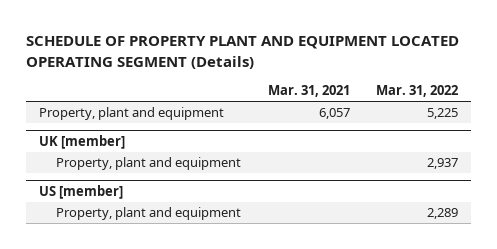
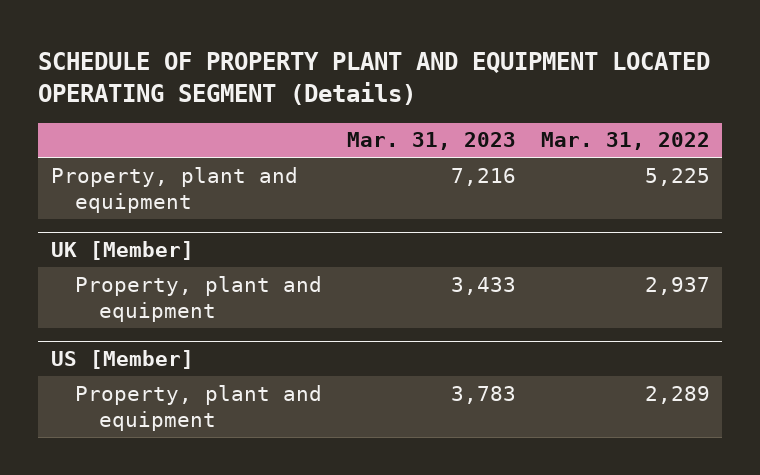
[267,85,350,98] Mar. 31, 2021 -> none
none -> [346,132,516,151] Mar. 31, 2023
[39,135,126,150] UK [member] -> [50,240,194,260] UK [Member]
[39,185,124,200] US [member] -> [50,349,194,369] US [Member]

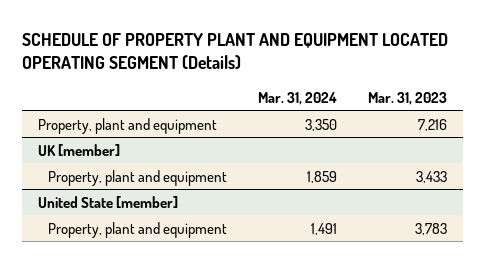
[540,132,710,151] Mar. 31, 2022 -> none
none -> [258,91,338,105] Mar. 31, 2024
[50,240,194,260] UK [Member] -> [37,143,120,156] UK [member]
[50,349,194,369] US [Member] -> [37,195,178,208] United State [member]

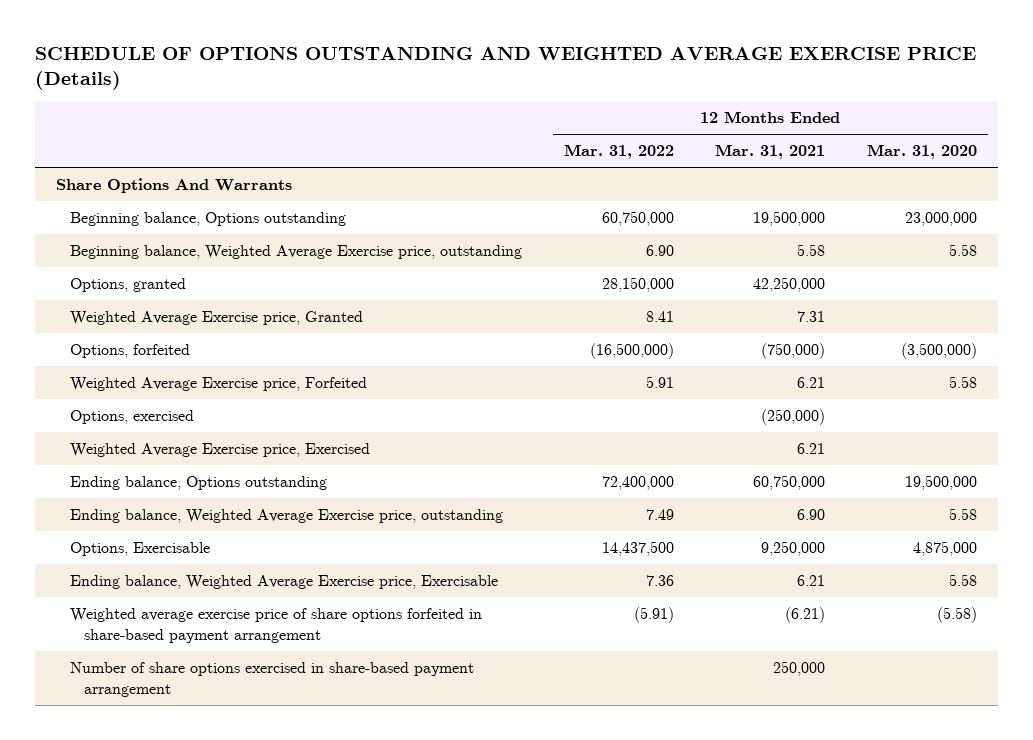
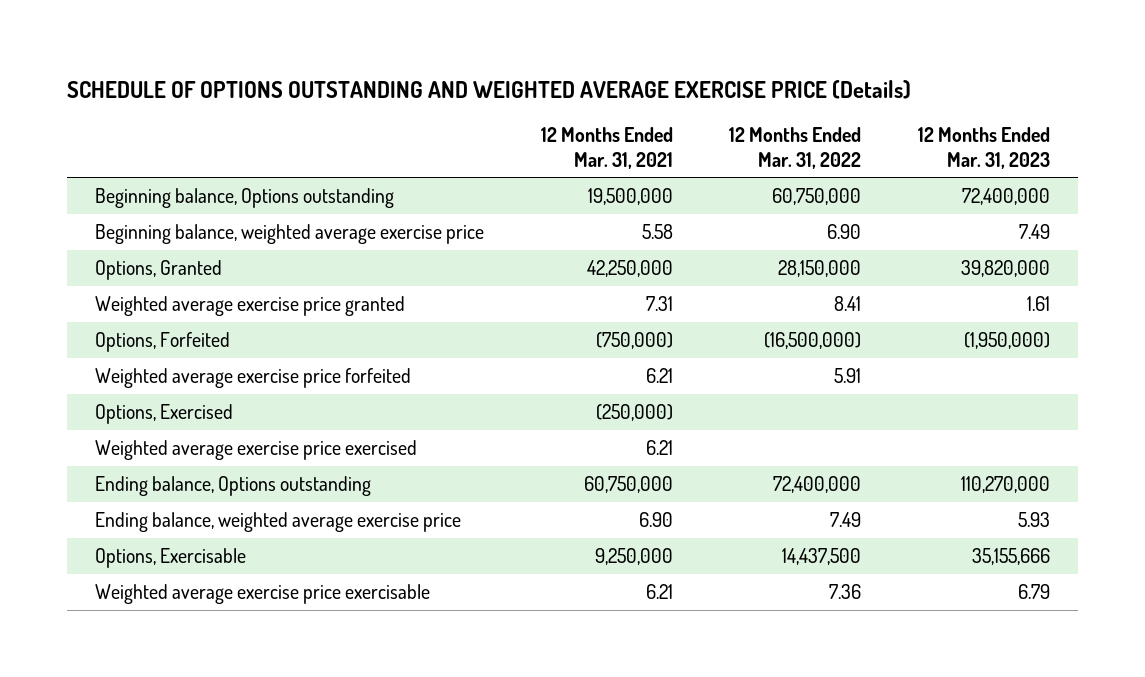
[867,144,978,160] Mar. 31, 2020 -> none
none -> [917,127,1050,169] 12 Months Ended Mar. 31, 2023
[55,178,292,194] Share Options And Warrants -> none
[69,245,522,260] Beginning balance, Weighted Average Exercise price, outstanding -> [95,224,485,245] Beginning balance, weighted average exercise price
[69,278,186,293] Options, granted -> [95,260,223,281] Options, Granted
[69,311,363,326] Weighted Average Exercise price, Granted -> [95,296,406,317] Weighted average exercise price granted
[69,344,190,359] Options, forfeited -> [95,332,231,353] Options, Forfeited
[69,377,367,392] Weighted Average Exercise price, Forfeited -> [95,368,412,389] Weighted average exercise price forfeited
[69,410,194,425] Options, exercised -> [95,404,234,425] Options, Exercised
[69,443,370,458] Weighted Average Exercise price, Exercised -> [95,440,418,461] Weighted average exercise price exercised
[69,509,503,524] Ending balance, Weighted Average Exercise price, outstanding -> [95,512,462,533] Ending balance, weighted average exercise price
[69,608,482,643] Weighted average exercise price of share options forfeited in share-based payment arrangement -> none
[69,662,474,697] Number of share options exercised in share-based payment arrangement -> none
[69,575,498,590] Ending balance, Weighted Average Exercise price, Exercisable -> [95,584,431,605] Weighted average exercise price exercisable

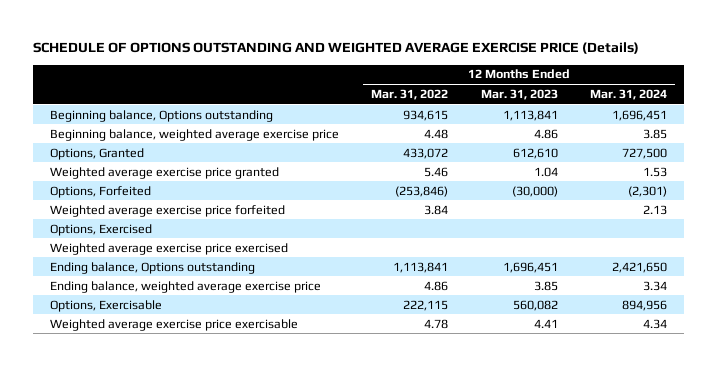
[540,127,673,169] 12 Months Ended Mar. 31, 2021 -> none
none -> [590,88,668,100] Mar. 31, 2024
[772,188,862,206] 60,750,000 -> [403,109,449,121] 934,615
[961,188,1050,206] 72,400,000 -> [502,109,558,121] 1,113,841
[827,224,862,240] 6.90 -> [424,128,449,139] 4.48
[1018,224,1050,240] 7.49 -> [533,128,558,139] 4.86
[778,260,862,278] 28,150,000 -> [403,147,449,159] 433,072
[960,260,1050,278] 39,820,000 -> [512,147,558,159] 612,610
[834,296,862,312] 8.41 -> [424,166,449,177] 5.46
[1026,296,1050,312] 1.61 -> [533,166,558,177] 1.04
[764,332,862,350] (16,500,000) -> [395,185,449,197] (253,846)
[963,332,1050,350] (1,950,000) -> [511,185,558,197] (30,000)
[834,368,862,384] 5.91 -> [424,204,449,215] 3.84
[773,476,862,494] 72,400,000 -> [393,261,449,273] 1,113,841
[960,476,1050,494] 110,270,000 -> [502,261,558,273] 1,696,451
[830,512,862,528] 7.49 -> [424,280,449,291] 4.86
[1017,512,1050,528] 5.93 -> [533,280,558,291] 3.85
[782,548,862,566] 14,437,500 -> [403,299,449,311] 222,115
[971,548,1050,566] 35,155,666 -> [512,299,558,311] 560,082
[829,584,862,600] 7.36 -> [424,318,449,329] 4.78
[1017,584,1050,600] 6.79 -> [533,318,558,328] 4.41

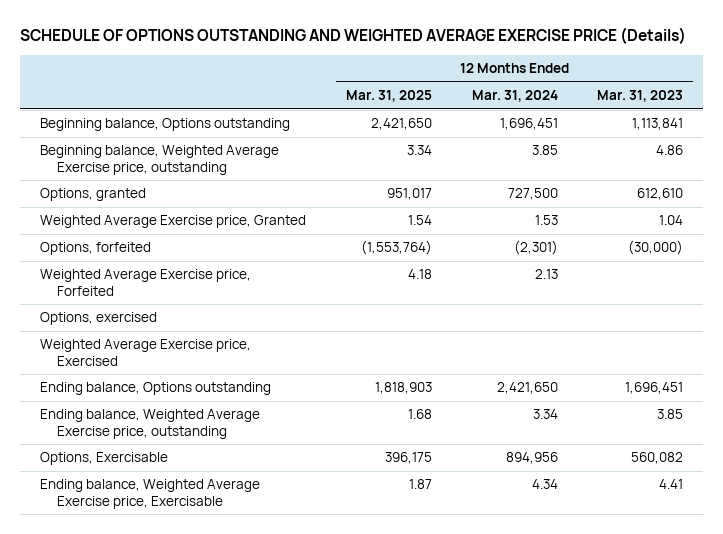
[371,88,449,100] Mar. 31, 2022 -> none
none -> [345,90,432,103] Mar. 31, 2025
[49,128,339,141] Beginning balance, weighted average exercise price -> [40,145,280,175] Beginning balance, Weighted Average Exercise price, outstanding
[49,147,144,160] Options, Granted -> [40,188,147,202] Options, granted
[49,166,279,179] Weighted average exercise price granted -> [40,215,307,229] Weighted Average Exercise price, Granted
[49,185,151,198] Options, Forfeited -> [40,242,152,256] Options, forfeited
[49,204,285,217] Weighted average exercise price forfeited -> [40,269,252,296] Weighted Average Exercise price, Forfeited
[49,223,152,236] Options, Exercised -> [40,312,158,326] Options, exercised
[49,242,288,255] Weighted average exercise price exercised -> [40,339,252,366] Weighted Average Exercise price, Exercised
[49,280,321,293] Ending balance, weighted average exercise price -> [40,409,261,439] Ending balance, Weighted Average Exercise price, outstanding
[49,318,298,331] Weighted average exercise price exercisable -> [40,479,261,509] Ending balance, Weighted Average Exercise price, Exercisable

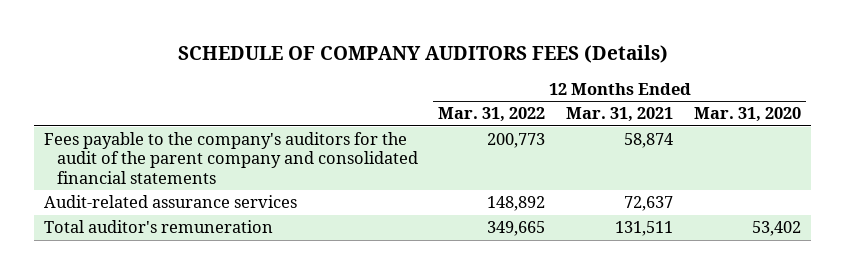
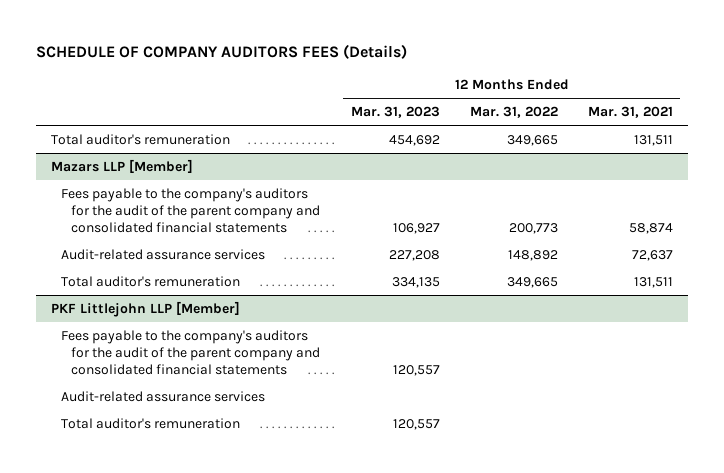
[693,107,801,123] Mar. 31, 2020 -> none
none -> [350,106,440,119] Mar. 31, 2023
none -> [51,133,231,145] Total auditor's remuneration
none -> [51,158,194,173] Mazars LLP [Member]
none -> [51,300,241,317] PKF Littlejohn LLP [Member]
none -> [61,329,321,375] Fees payable to the company's auditors for the audit of the parent company and consolidated financial statements
none -> [61,390,266,402] Audit-related assurance services
none -> [61,417,241,429] Total auditor's remuneration

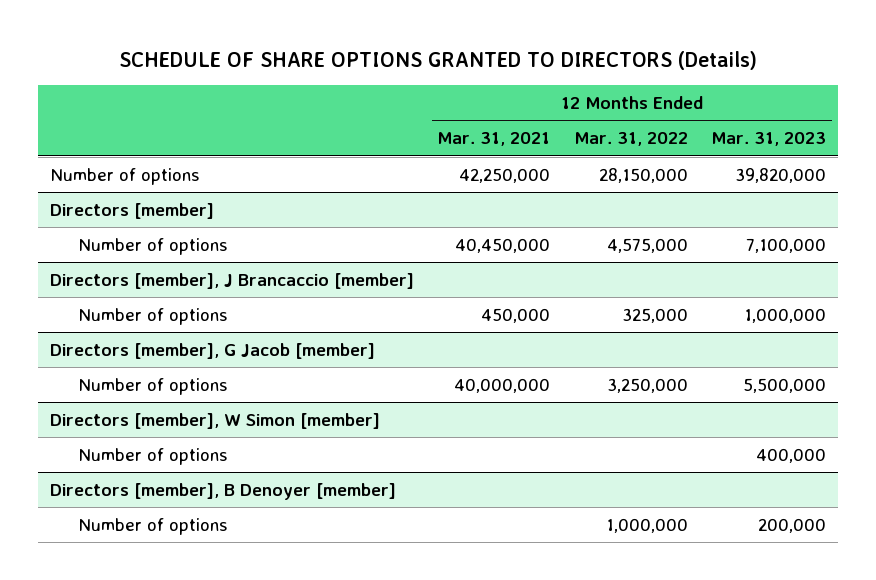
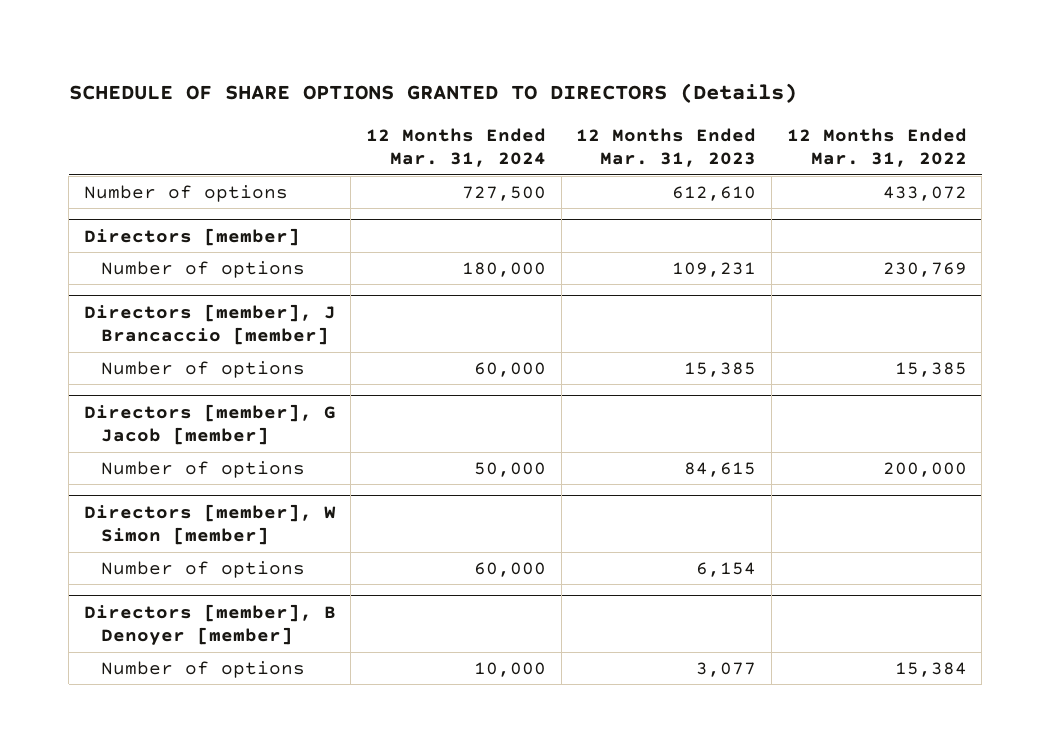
[437,132,551,147] Mar. 31, 2021 -> none
none -> [366,127,547,168] 12 Months Ended Mar. 31, 2024
[598,167,688,183] 28,150,000 -> [882,185,967,201] 433,072
[735,167,827,183] 39,820,000 -> [672,185,757,201] 612,610
[606,237,688,253] 4,575,000 -> [882,261,967,277] 230,769
[746,237,827,253] 7,100,000 -> [672,261,757,277] 109,231
[621,307,688,323] 325,000 -> [894,361,967,377] 15,385
[744,307,827,323] 1,000,000 -> [684,361,757,377] 15,385
[606,377,688,393] 3,250,000 -> [882,461,967,477] 200,000
[743,377,827,393] 5,500,000 -> [684,461,757,477] 84,615
[756,447,827,463] 400,000 -> [696,561,757,577] 6,154
[605,517,688,533] 1,000,000 -> [894,661,967,677] 15,384
[758,517,827,533] 200,000 -> [696,661,757,677] 3,077

